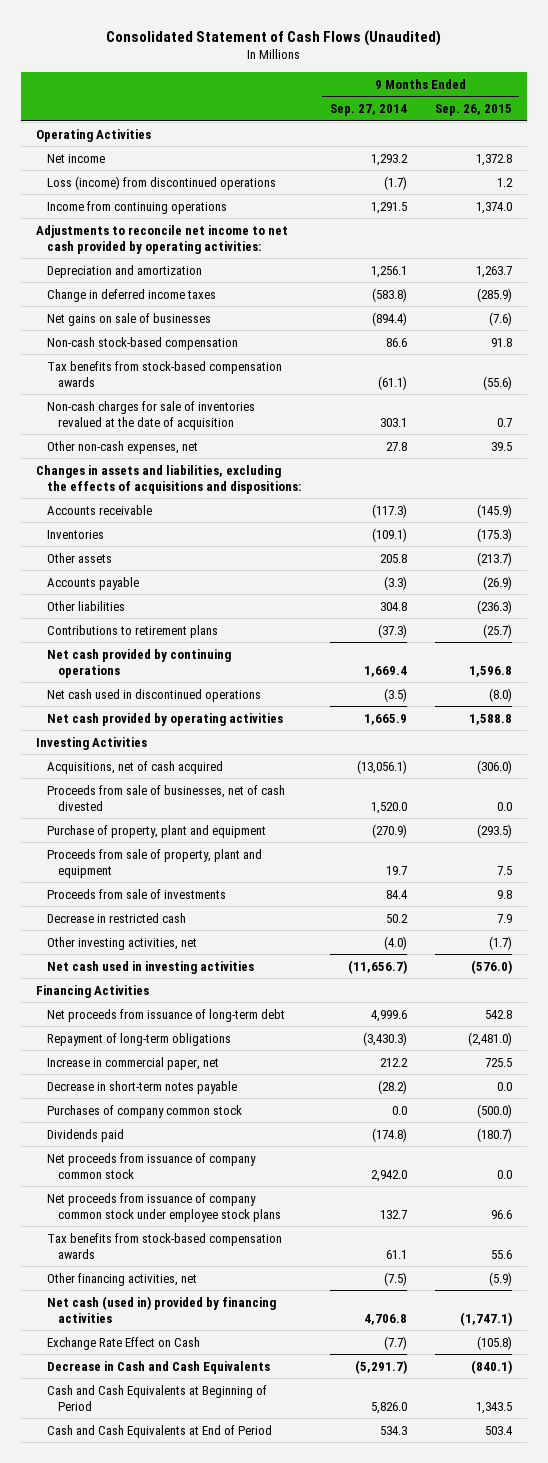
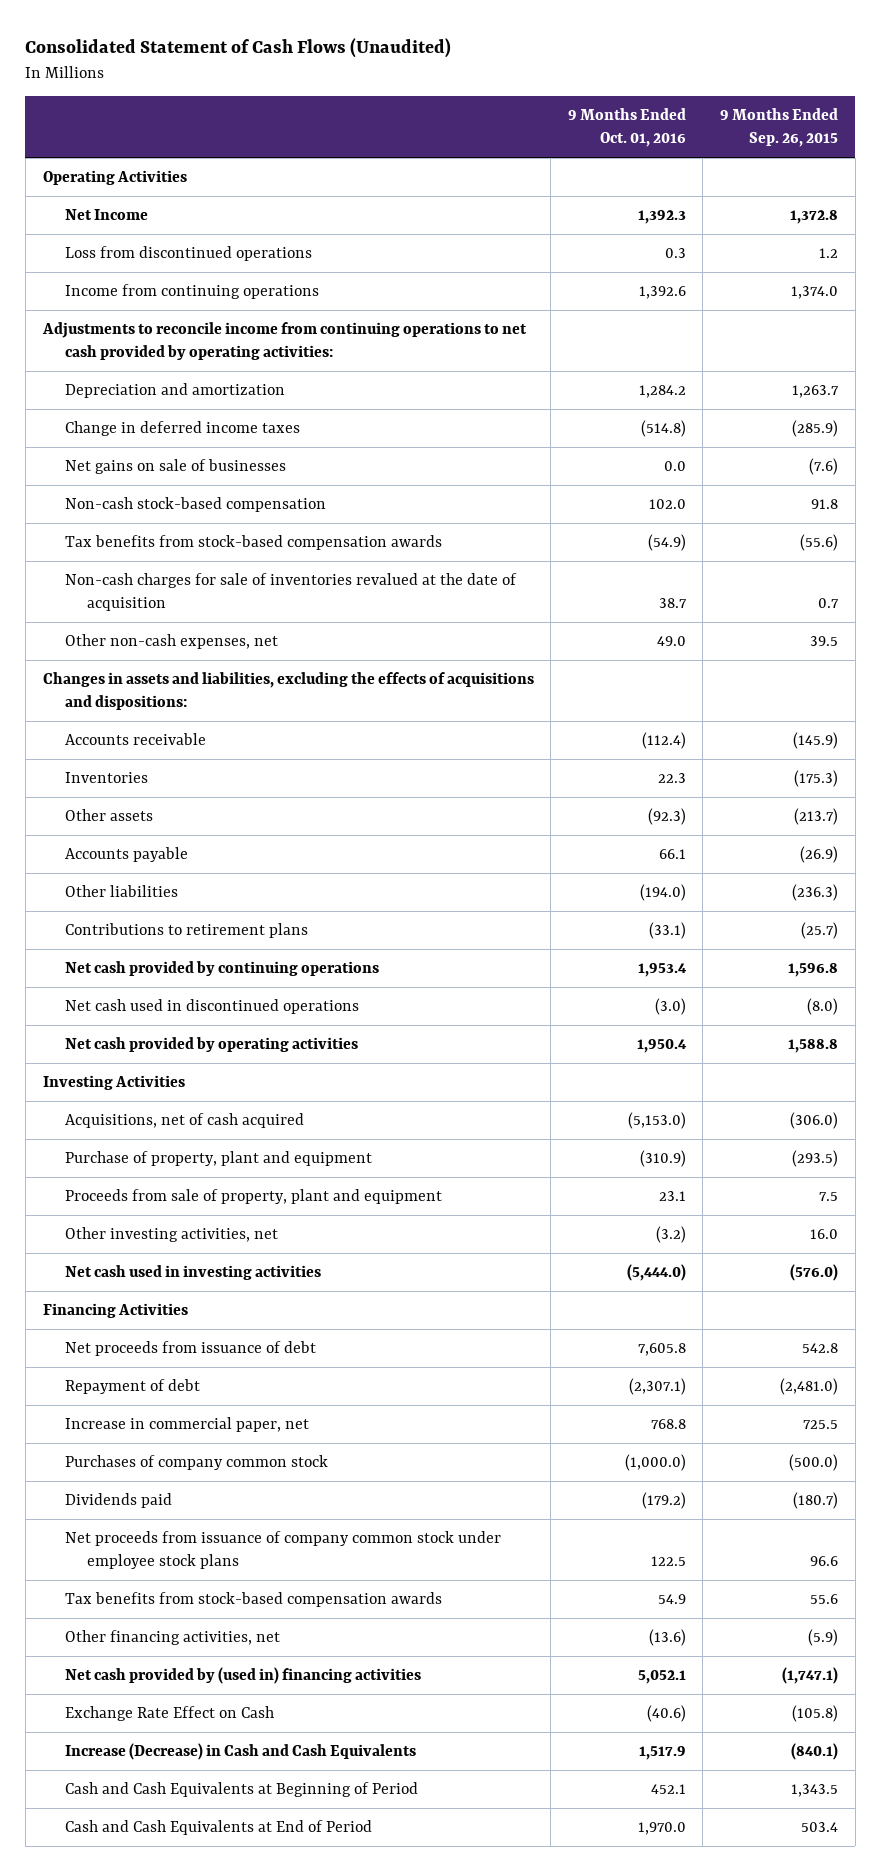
[329,104,407,117] Sep. 27, 2014 -> none
none -> [567,107,686,148] 9 Months Ended Oct. 01, 2016
[47,153,106,163] Net income -> [64,208,148,220] Net Income
[47,175,277,190] Loss (income) from discontinued operations -> [64,245,312,261] Loss from discontinued operations
[35,224,288,254] Adjustments to reconcile net income to net cash provided by operating activities: -> [41,321,527,361] Adjustments to reconcile income from continuing operations to net cash provided by operating activities:
[47,784,286,811] Proceeds from sale of businesses, net of cash divested -> none
[47,888,227,899] Proceeds from sale of investments -> none
[47,912,187,923] Decrease in restricted cash -> none
[489,935,513,950] (1.7) -> [810,1228,839,1239] 16.0
[47,1008,286,1022] Net proceeds from issuance of long-term debt -> [64,1340,316,1356] Net proceeds from issuance of debt
[47,1032,232,1046] Repayment of long-term obligations -> [64,1378,200,1394] Repayment of debt
[47,1080,238,1094] Decrease in short-term notes payable -> none
[47,1152,257,1179] Net proceeds from issuance of company common stock -> none
[47,1295,277,1323] Net cash (used in) provided by financing activities -> [64,1666,421,1684] Net cash provided by (used in) financing activities
[47,1360,271,1374] Decrease in Cash and Cash Equivalents -> [64,1742,416,1760] Increase (Decrease) in Cash and Cash Equivalents

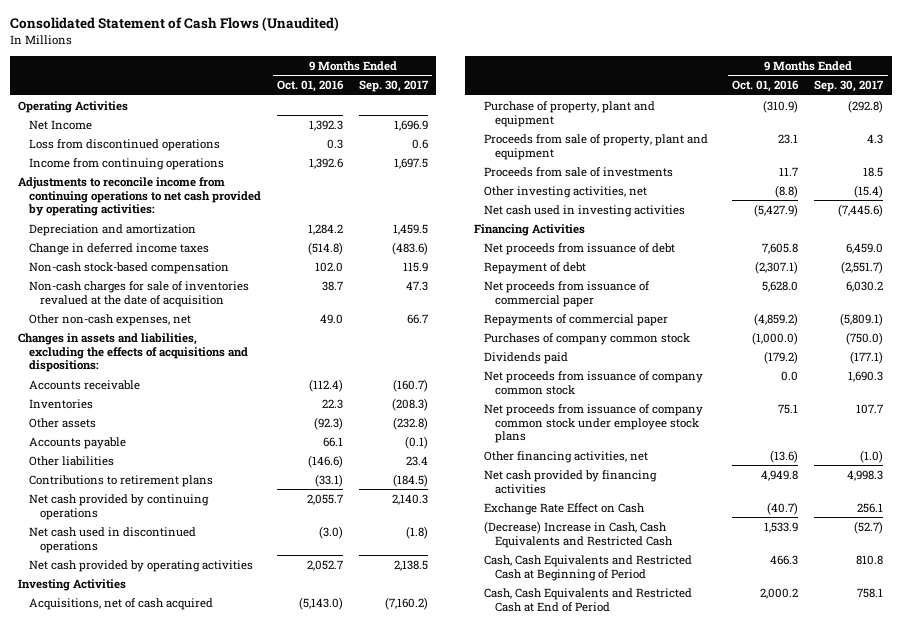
[720,107,839,148] 9 Months Ended Sep. 26, 2015 -> none
none -> [359,80,430,93] Sep. 30, 2017
[64,458,286,474] Net gains on sale of businesses -> none
[64,534,442,550] Tax benefits from stock-based compensation awards -> none
[639,883,686,901] (194.0) -> [308,454,344,468] (146.6)
[637,962,687,977] 1,953.4 -> [307,493,344,505] 2,055.7
[636,1038,687,1053] 1,950.4 -> [307,559,344,571] 2,052.7
[627,1111,686,1129] (5,153.0) -> [299,596,344,610] (5,143.0)
none -> [484,166,674,177] Proceeds from sale of investments
[655,1225,686,1243] (3.2) -> [775,184,799,198] (8.8)
[626,1263,686,1281] (5,444.0) -> [754,203,799,217] (5,427.9)
[64,1416,309,1432] Increase in commercial paper, net -> none
none -> [484,280,651,307] Net proceeds from issuance of commercial paper
none -> [484,313,669,326] Repayments of commercial paper
[64,1591,442,1607] Tax benefits from stock-based compensation awards -> none
none -> [484,370,704,395] Net proceeds from issuance of company common stock
[650,1556,686,1567] 122.5 -> [778,403,799,414] 75.1
[64,1666,421,1684] Net cash provided by (used in) financing activities -> [484,469,658,494] Net cash provided by financing activities
[637,1669,686,1684] 5,052.1 -> [761,469,799,481] 4,949.8
[646,1704,686,1722] (40.6) -> [767,501,799,515] (40.7)
[64,1742,416,1760] Increase (Decrease) in Cash and Cash Equivalents -> [484,520,673,548] (Decrease) Increase in Cash, Cash Equivalents and Restricted Cash
[638,1745,686,1760] 1,517.9 -> [764,521,799,533] 1,533.9
[64,1781,418,1797] Cash and Cash Equivalents at Beginning of Period -> [484,554,693,581] Cash, Cash Equivalents and Restricted Cash at Beginning of Period
[650,1783,686,1794] 452.1 -> [770,554,799,565] 466.3
[64,1819,372,1835] Cash and Cash Equivalents at End of Period -> [484,587,693,612] Cash, Cash Equivalents and Restricted Cash at End of Period
[637,1821,686,1835] 1,970.0 -> [760,587,799,599] 2,000.2

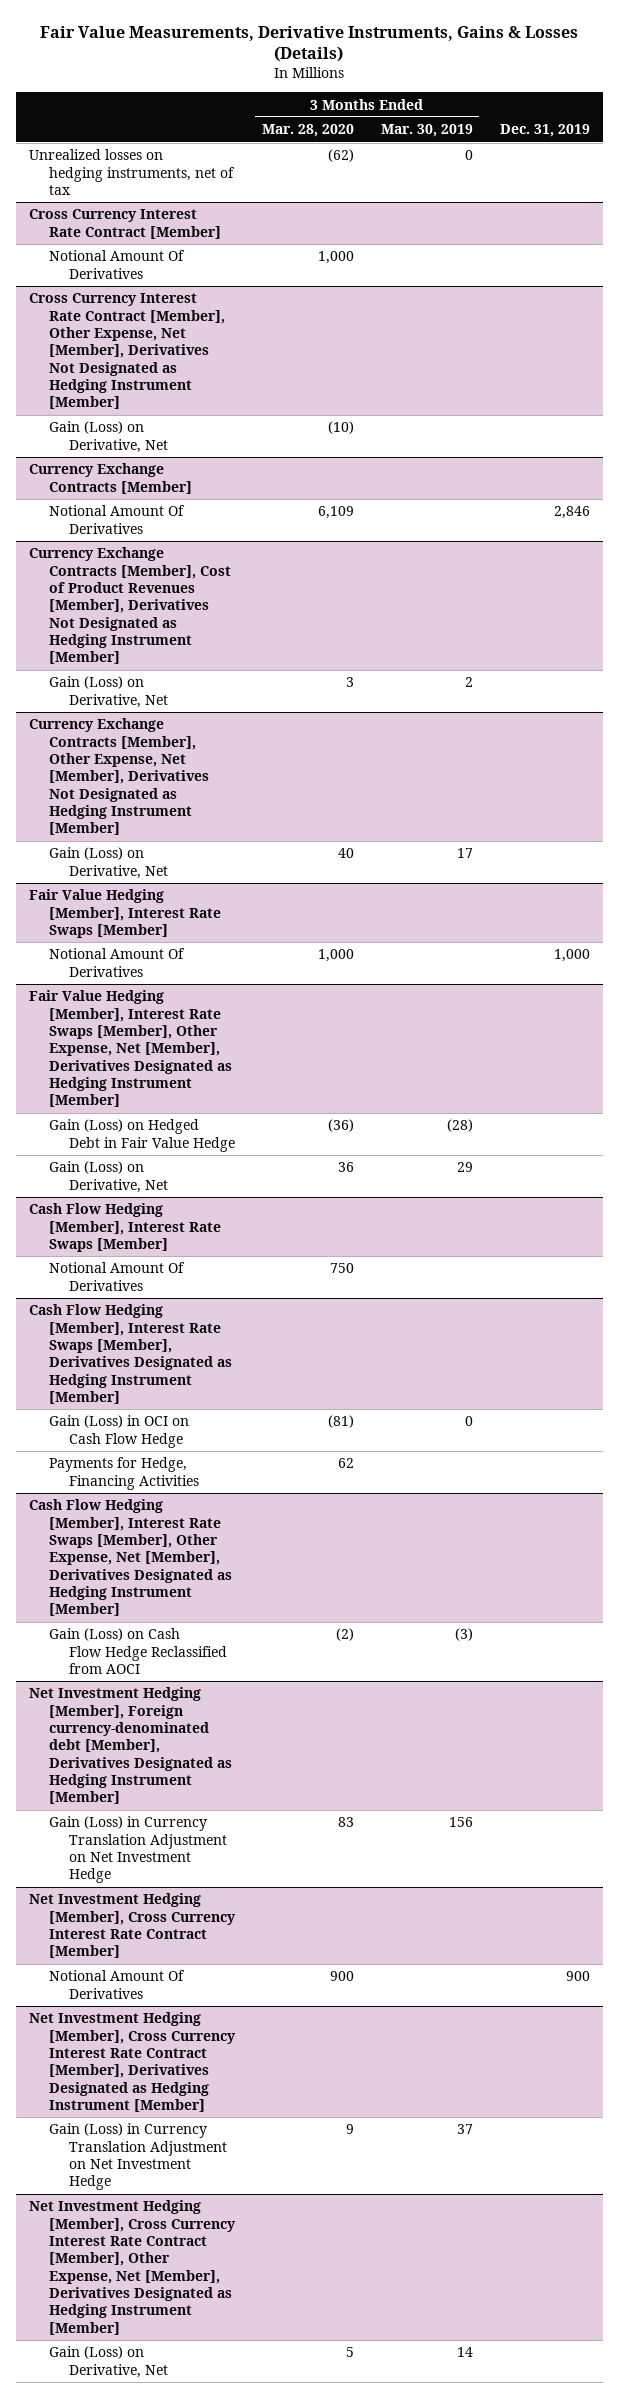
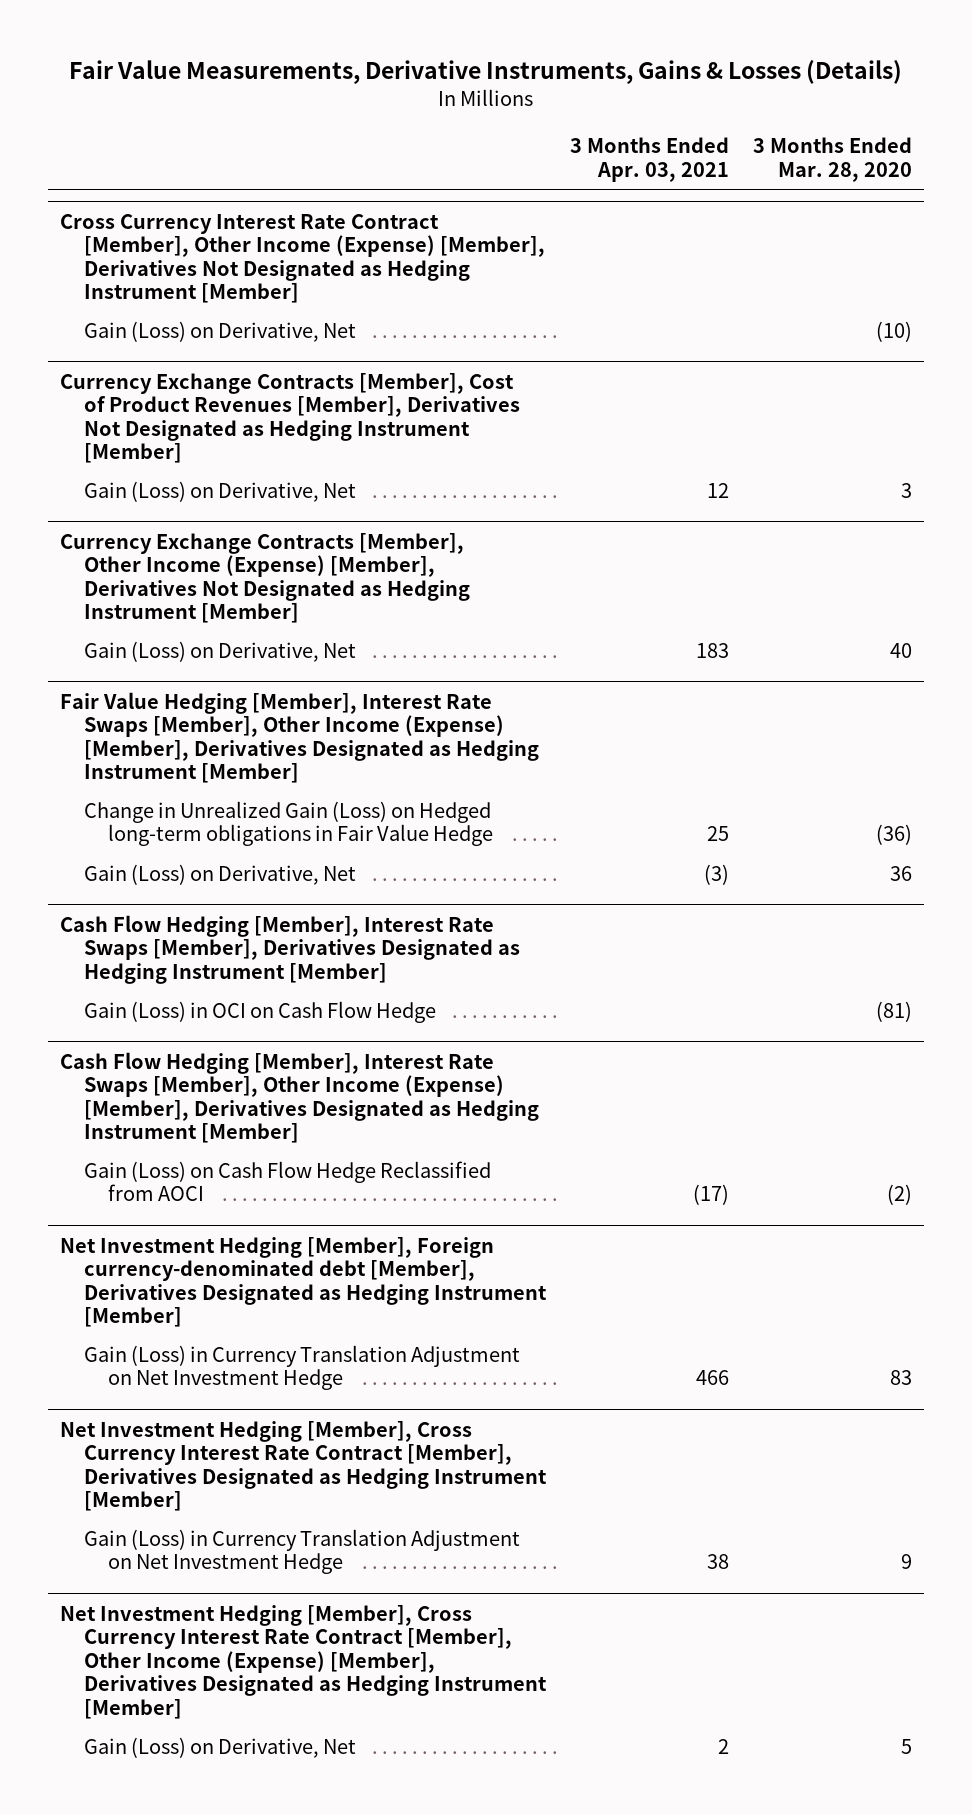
[380,124,473,138] Mar. 30, 2019 -> none
[499,124,590,138] Dec. 31, 2019 -> none
none -> [570,137,730,182] 3 Months Ended Apr. 03, 2021
[29,149,236,196] Unrealized losses on hedging instruments, net of tax -> none
[29,209,222,239] Cross Currency Interest Rate Contract [Member] -> none
[49,250,186,279] Notional Amount Of Derivatives -> none
[29,293,226,410] Cross Currency Interest Rate Contract [Member], Other Expense, Net [Member], Derivatives Not Designated as Hedging Instrument [Member] -> [60,213,546,304] Cross Currency Interest Rate Contract [Member], Other Income (Expense) [Member], Derivatives Not Designated as Hedging Instrument [Member]
[29,463,193,494] Currency Exchange Contracts [Member] -> none
[49,505,186,534] Notional Amount Of Derivatives -> none
[29,718,210,836] Currency Exchange Contracts [Member], Other Expense, Net [Member], Derivatives Not Designated as Hedging Instrument [Member] -> [60,532,471,624] Currency Exchange Contracts [Member], Other Income (Expense) [Member], Derivatives Not Designated as Hedging Instrument [Member]
[29,889,222,939] Fair Value Hedging [Member], Interest Rate Swaps [Member] -> none
[49,948,186,977] Notional Amount Of Derivatives -> none
[29,990,233,1108] Fair Value Hedging [Member], Interest Rate Swaps [Member], Other Expense, Net [Member], Derivatives Designated as Hedging Instrument [Member] -> [60,691,540,784] Fair Value Hedging [Member], Interest Rate Swaps [Member], Other Income (Expense) [Member], Derivatives Designated as Hedging Instrument [Member]
[49,1119,235,1152] Gain (Loss) on Hedged Debt in Fair Value Hedge -> [84,800,494,847] Change in Unrealized Gain (Loss) on Hedged long-term obligations in Fair Value Hedge
[29,1203,222,1253] Cash Flow Hedging [Member], Interest Rate Swaps [Member] -> none
[49,1262,186,1291] Notional Amount Of Derivatives -> none
[49,1457,199,1490] Payments for Hedge, Financing Activities -> none
[29,1499,233,1617] Cash Flow Hedging [Member], Interest Rate Swaps [Member], Other Expense, Net [Member], Derivatives Designated as Hedging Instrument [Member] -> [60,1051,540,1144] Cash Flow Hedging [Member], Interest Rate Swaps [Member], Other Income (Expense) [Member], Derivatives Designated as Hedging Instrument [Member]
[29,1893,237,1959] Net Investment Hedging [Member], Cross Currency Interest Rate Contract [Member] -> none
[49,1970,186,1999] Notional Amount Of Derivatives -> none
[29,2200,237,2335] Net Investment Hedging [Member], Cross Currency Interest Rate Contract [Member], Other Expense, Net [Member], Derivatives Designated as Hedging Instrument [Member] -> [60,1604,548,1719] Net Investment Hedging [Member], Cross Currency Interest Rate Contract [Member], Other Income (Expense) [Member], Derivatives Designated as Hedging Instrument [Member]

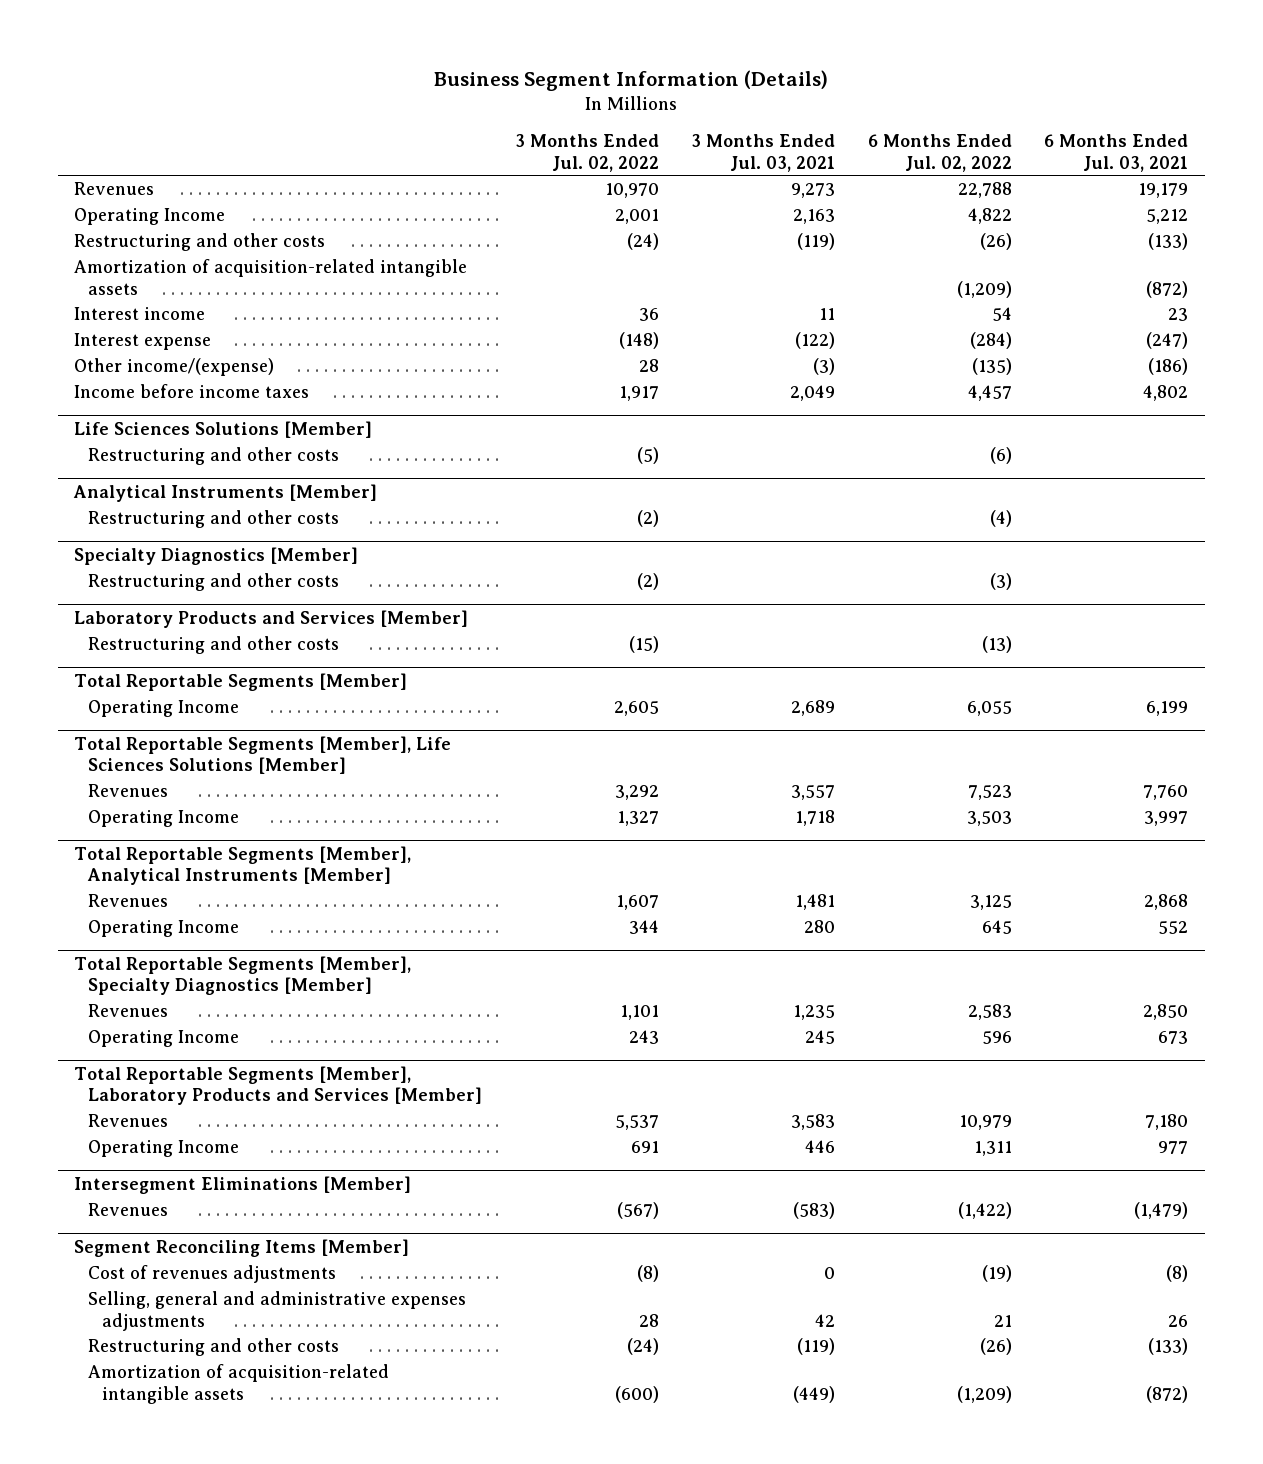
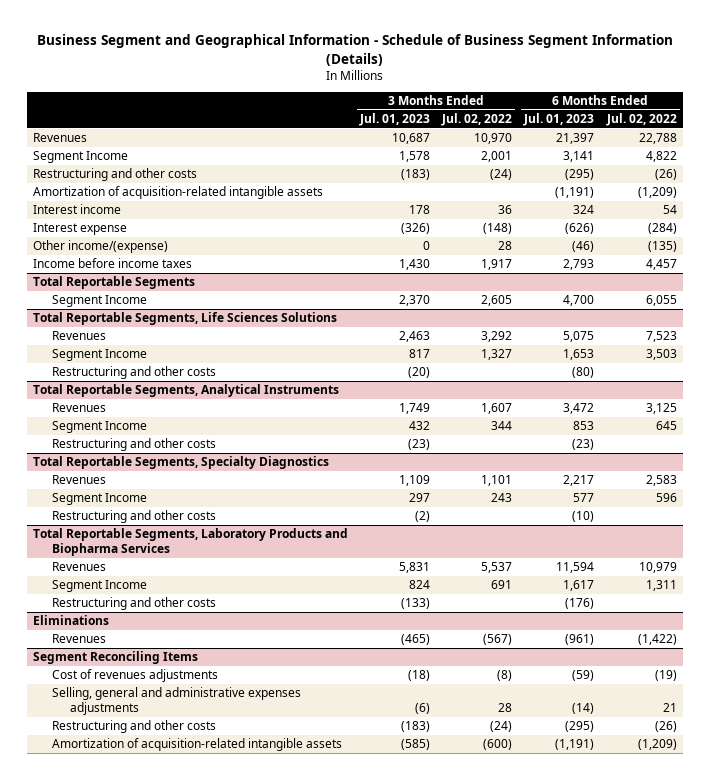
[434,69,829,91] Business Segment Information (Details) -> [36,34,673,66] Business Segment and Geographical Information - Schedule of Business Segment Information (Details)
[691,134,836,172] 3 Months Ended Jul. 03, 2021 -> none
[1044,134,1189,172] 6 Months Ended Jul. 03, 2021 -> none
none -> [358,113,430,127] Jul. 01, 2023
none -> [523,113,595,127] Jul. 01, 2023
[74,208,226,226] Operating Income -> [32,151,128,164] Segment Income
[74,420,373,438] Life Sciences Solutions [Member] -> none
[88,447,340,466] Restructuring and other costs -> none
[73,483,378,502] Analytical Instruments [Member] -> none
[88,510,340,529] Restructuring and other costs -> none
[74,546,359,565] Specialty Diagnostics [Member] -> none
[88,573,340,592] Restructuring and other costs -> none
[74,609,469,628] Laboratory Products and Services [Member] -> none
[88,636,340,655] Restructuring and other costs -> none
[74,672,408,691] Total Reportable Segments [Member] -> [32,276,195,290] Total Reportable Segments
[88,700,240,718] Operating Income -> [51,295,147,308] Segment Income
[74,735,452,775] Total Reportable Segments [Member], Life Sciences Solutions [Member] -> [32,312,337,326] Total Reportable Segments, Life Sciences Solutions
[88,810,240,828] Operating Income -> [51,349,147,362] Segment Income
none -> [51,366,216,380] Restructuring and other costs
[74,845,412,886] Total Reportable Segments [Member], Analytical Instruments [Member] -> [32,384,339,398] Total Reportable Segments, Analytical Instruments
[88,920,240,938] Operating Income -> [51,421,147,434] Segment Income
none -> [51,438,216,452] Restructuring and other costs
[74,955,412,996] Total Reportable Segments [Member], Specialty Diagnostics [Member] -> [32,456,329,470] Total Reportable Segments, Specialty Diagnostics
[88,1030,240,1048] Operating Income -> [51,493,147,506] Segment Income
none -> [51,510,216,524] Restructuring and other costs
[74,1065,483,1106] Total Reportable Segments [Member], Laboratory Products and Services [Member] -> [32,528,348,557] Total Reportable Segments, Laboratory Products and Biopharma Services
[88,1140,240,1158] Operating Income -> [51,580,147,593] Segment Income
none -> [51,597,216,611] Restructuring and other costs
[74,1175,412,1194] Intersegment Eliminations [Member] -> [32,615,109,626] Eliminations
[74,1238,410,1257] Segment Reconciling Items [Member] -> [32,651,198,665] Segment Reconciling Items

